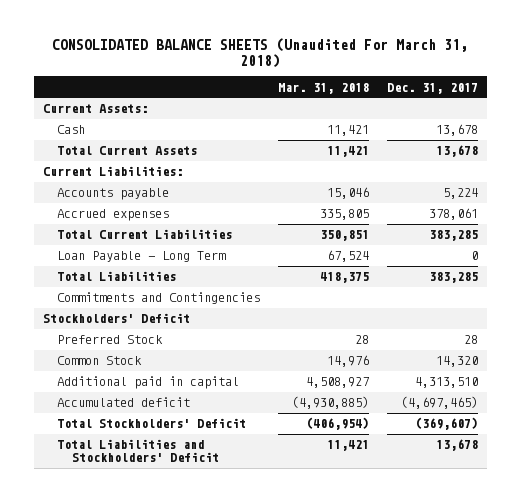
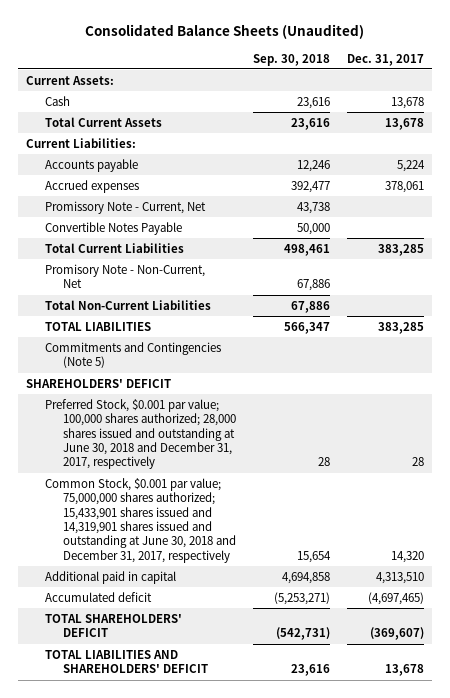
[52,38,469,69] CONSOLIDATED BALANCE SHEETS (Unaudited For March 31, 2018) -> [85,24,365,40] Consolidated Balance Sheets (Unaudited)
[278,82,370,94] Mar. 31, 2018 -> none
none -> [252,53,330,66] Sep. 30, 2018
none -> [44,200,206,214] Promissory Note - Current, Net
none -> [44,221,182,235] Convertible Notes Payable
[57,251,227,263] Loan Payable - Long Term -> none
none -> [44,263,205,289] Promisory Note - Non-Current, Net
none -> [44,299,211,310] Total Non-Current Liabilities
[57,271,177,282] Total Liabilities -> [44,321,151,331] TOTAL LIABILITIES
[57,292,261,305] Commitments and Contingencies -> [44,341,221,369] Commitments and Contingencies (Note 5)
[42,313,190,324] Stockholders' Deficit -> [26,378,172,388] SHAREHOLDERS' DEFICIT
[57,335,164,345] Preferred Stock -> [44,398,237,470] Preferred Stock, $0.001 par value; 100,000 shares authorized; 28,000 shares issued and outstanding at June 30, 2018 and December 31, 2017, respectively
[57,356,143,366] Common Stock -> [44,477,237,563] Common Stock, $0.001 par value; 75,000,000 shares authorized; 15,433,901 shares issued and 14,319,901 shares issued and outstanding at June 30, 2018 and December 31, 2017, respectively
[57,418,247,429] Total Stockholders' Deficit -> [44,613,182,638] TOTAL SHAREHOLDERS' DEFICIT
[57,439,219,463] Total Liabilities and Stockholders' Deficit -> [44,649,209,674] TOTAL LIABILITIES AND SHAREHOLDERS' DEFICIT

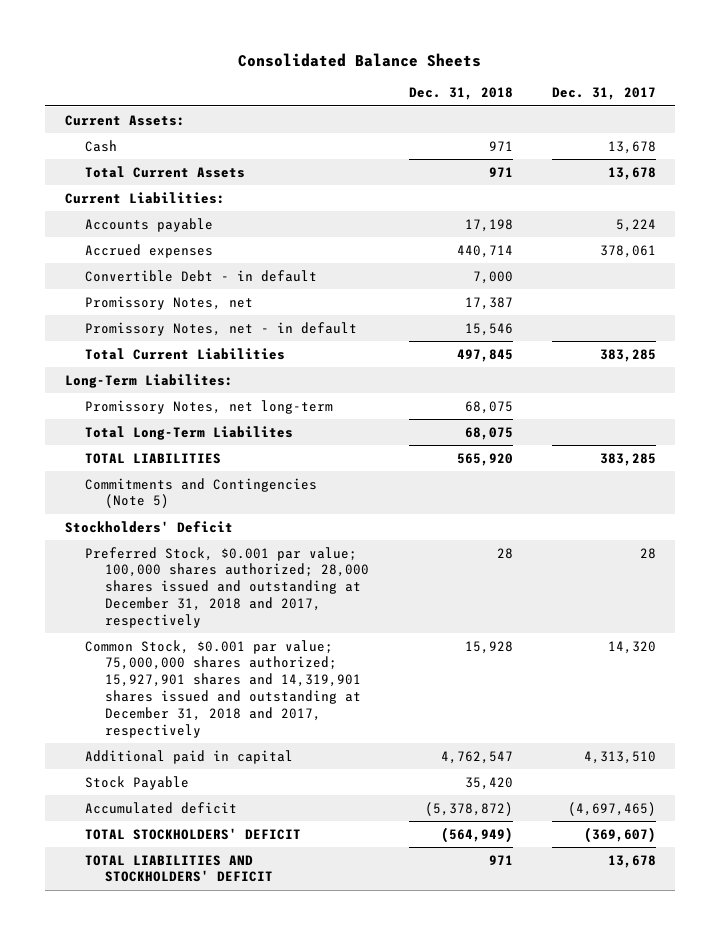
[85,24,365,40] Consolidated Balance Sheets (Unaudited) -> [238,53,482,68] Consolidated Balance Sheets
[252,53,330,66] Sep. 30, 2018 -> none
none -> [408,87,513,101] Dec. 31, 2018
[44,221,182,235] Convertible Notes Payable -> none
none -> [85,269,318,282] Convertible Debt - in default
[44,200,206,214] Promissory Note - Current, Net -> [85,295,254,310] Promissory Notes, net
none -> [85,321,358,336] Promissory Notes, net - in default
none -> [65,373,234,388] Long-Term Liabilites:
[44,263,205,289] Promisory Note - Non-Current, Net -> [85,399,334,414] Promissory Notes, net long-term
[44,299,211,310] Total Non-Current Liabilities -> [85,425,294,440] Total Long-Term Liabilites
[26,378,172,388] SHAREHOLDERS' DEFICIT -> [65,520,234,533] Stockholders' Deficit
[44,398,237,470] Preferred Stock, $0.001 par value; 100,000 shares authorized; 28,000 shares issued and outstanding at June 30, 2018 and December 31, 2017, respectively -> [85,546,370,628] Preferred Stock, $0.001 par value; 100,000 shares authorized; 28,000 shares issued and outstanding at December 31, 2018 and 2017, respectively
[44,477,237,563] Common Stock, $0.001 par value; 75,000,000 shares authorized; 15,433,901 shares issued and 14,319,901 shares issued and outstanding at June 30, 2018 and December 31, 2017, respectively -> [85,639,362,738] Common Stock, $0.001 par value; 75,000,000 shares authorized; 15,927,901 shares and 14,319,901 shares issued and outstanding at December 31, 2018 and 2017, respectively
none -> [85,775,190,790] Stock Payable
[44,613,182,638] TOTAL SHAREHOLDERS' DEFICIT -> [85,827,302,840] TOTAL STOCKHOLDERS' DEFICIT
[44,649,209,674] TOTAL LIABILITIES AND SHAREHOLDERS' DEFICIT -> [85,854,274,883] TOTAL LIABILITIES AND STOCKHOLDERS' DEFICIT

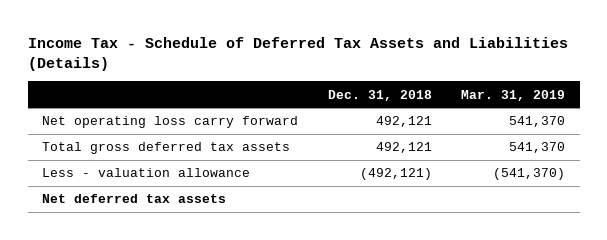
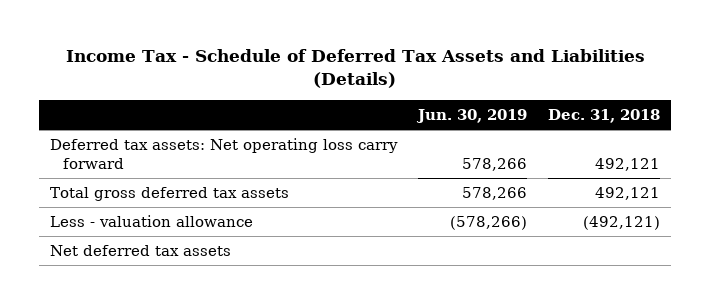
[461,89,566,101] Mar. 31, 2019 -> none
none -> [416,109,528,124] Jun. 30, 2019
[42,116,299,129] Net operating loss carry forward -> [49,137,398,169] Deferred tax assets: Net operating loss carry forward

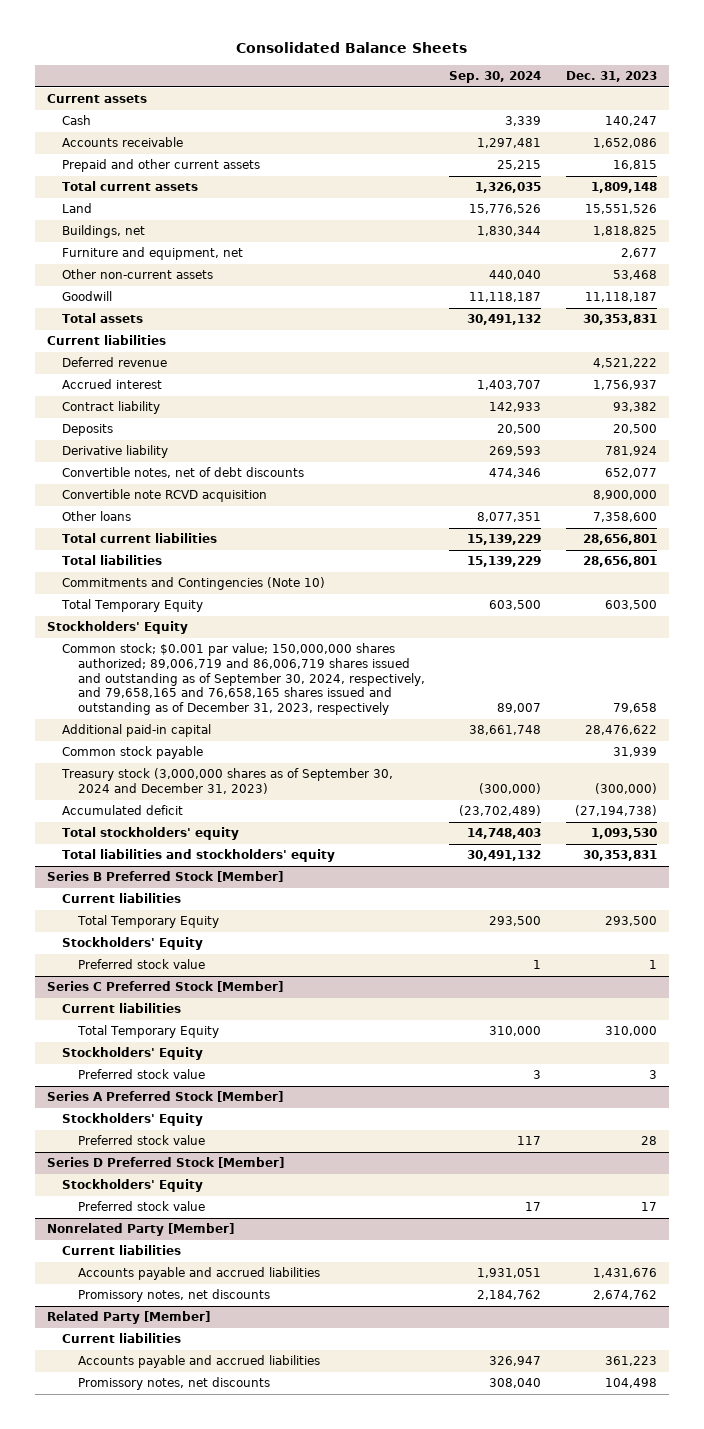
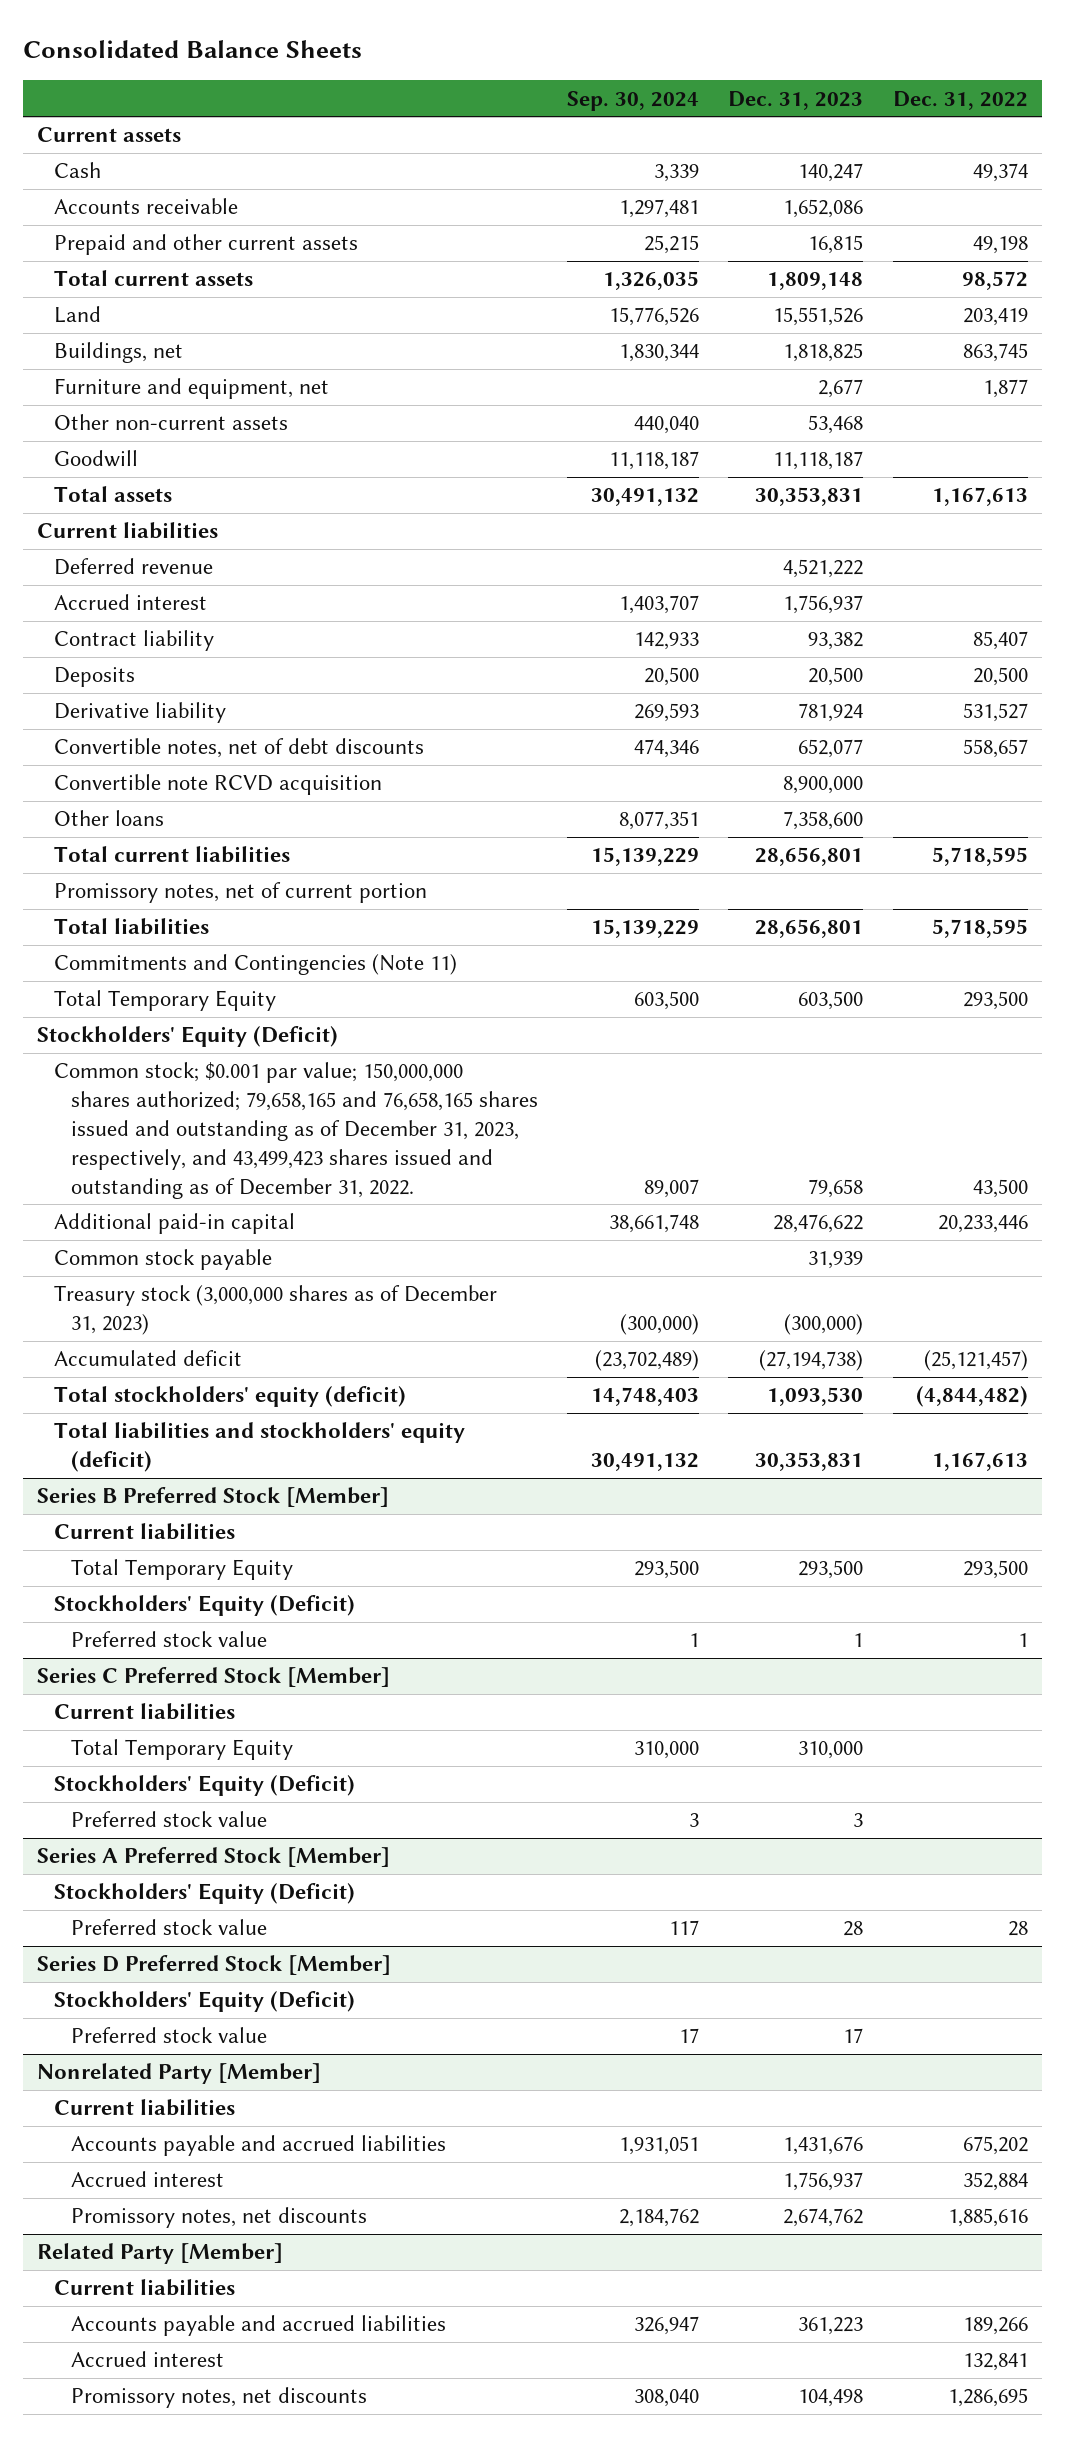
none -> [892,90,1028,110] Dec. 31, 2022
none -> [53,882,427,904] Promissory notes, net of current portion
[62,577,326,591] Commitments and Contingencies (Note 10) -> [53,954,457,976] Commitments and Contingencies (Note 11)
[46,621,188,635] Stockholders' Equity -> [37,1026,339,1048] Stockholders' Equity (Deficit)
[62,643,426,716] Common stock; $0.001 par value; 150,000,000 shares authorized; 89,006,719 and 86,006,719 shares issued and outstanding as of September 30, 2024, respectively, and 79,658,165 and 76,658,165 shares issued and outstanding as of December 31, 2023, respectively -> [53,1062,538,1199] Common stock; $0.001 par value; 150,000,000 shares authorized; 79,658,165 and 76,658,165 shares issued and outstanding as of December 31, 2023, respectively, and 43,499,423 shares issued and outstanding as of December 31, 2022.
[61,768,394,794] Treasury stock (3,000,000 shares as of September 30, 2024 and December 31, 2023) -> [53,1285,497,1336] Treasury stock (3,000,000 shares as of December 31, 2023)
[62,827,240,841] Total stockholders' equity -> [53,1386,406,1408] Total stockholders' equity (deficit)
[62,849,336,863] Total liabilities and stockholders' equity -> [53,1422,465,1473] Total liabilities and stockholders' equity (deficit)
[62,937,204,951] Stockholders' Equity -> [53,1595,355,1617] Stockholders' Equity (Deficit)
[62,1047,204,1061] Stockholders' Equity -> [53,1775,355,1797] Stockholders' Equity (Deficit)
[62,1113,204,1127] Stockholders' Equity -> [53,1883,355,1905] Stockholders' Equity (Deficit)
[62,1179,204,1193] Stockholders' Equity -> [53,1991,355,2013] Stockholders' Equity (Deficit)
none -> [70,2171,224,2188] Accrued interest
none -> [70,2351,224,2368] Accrued interest

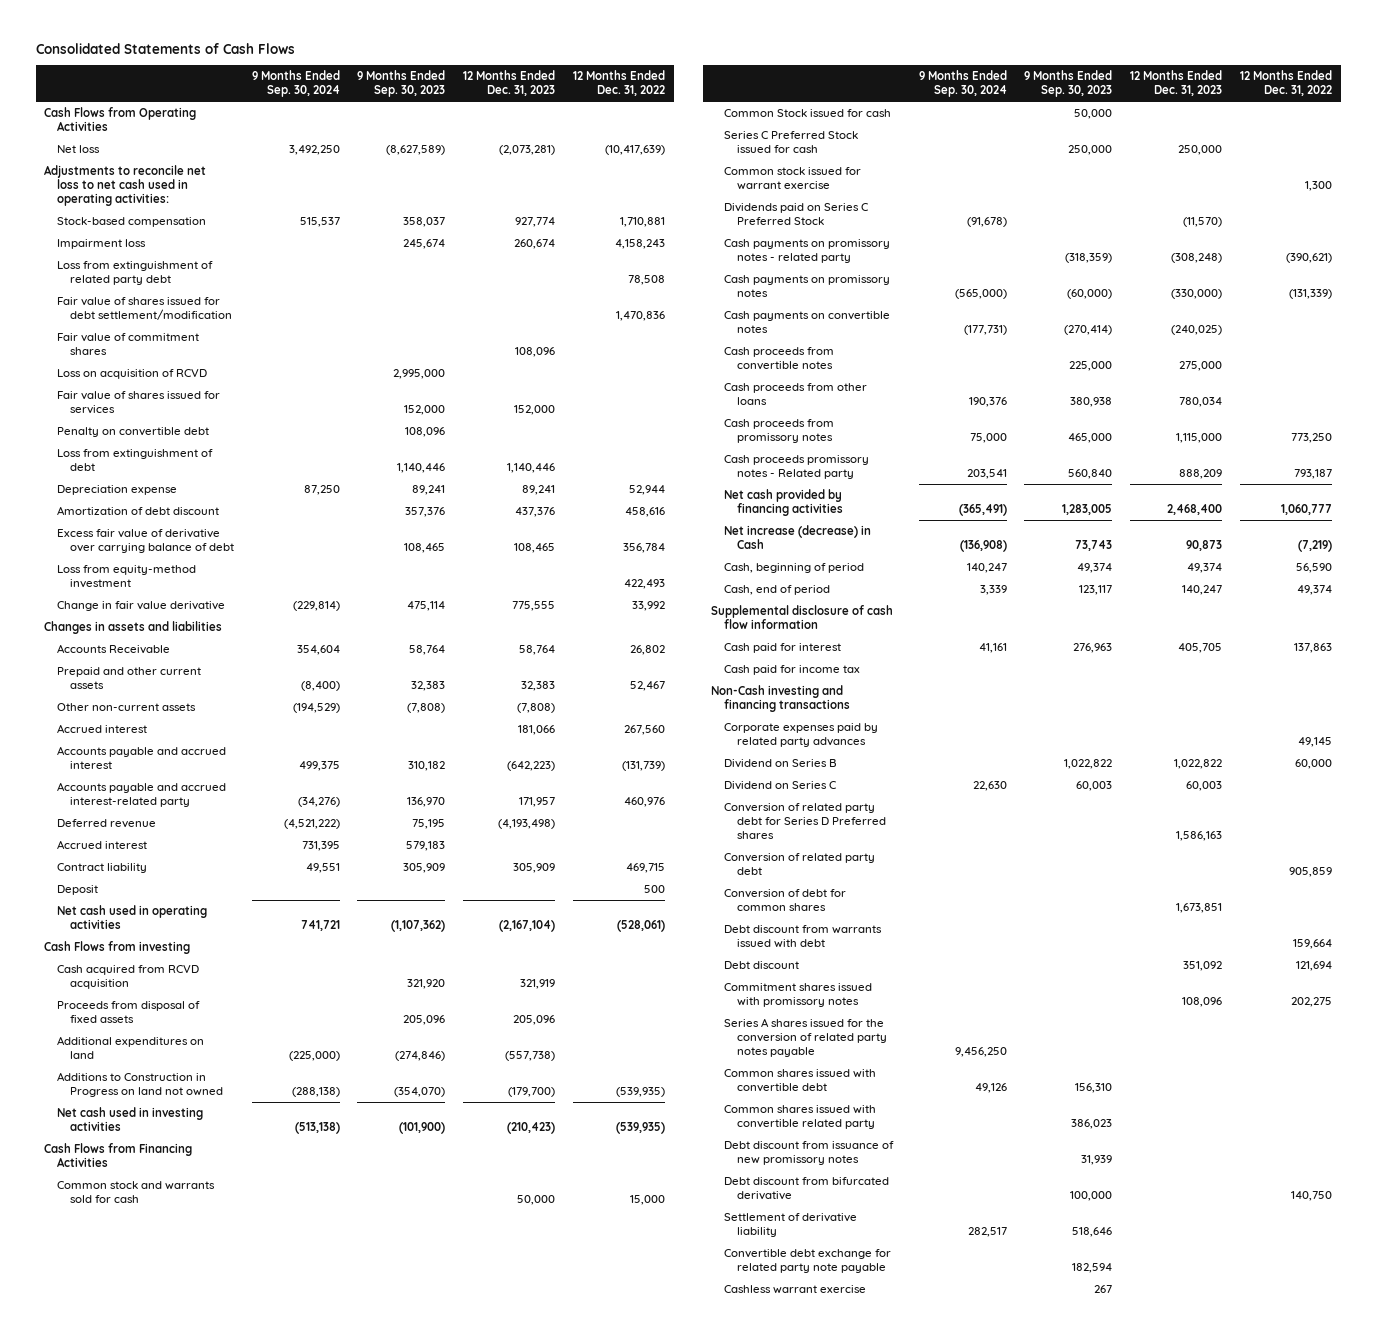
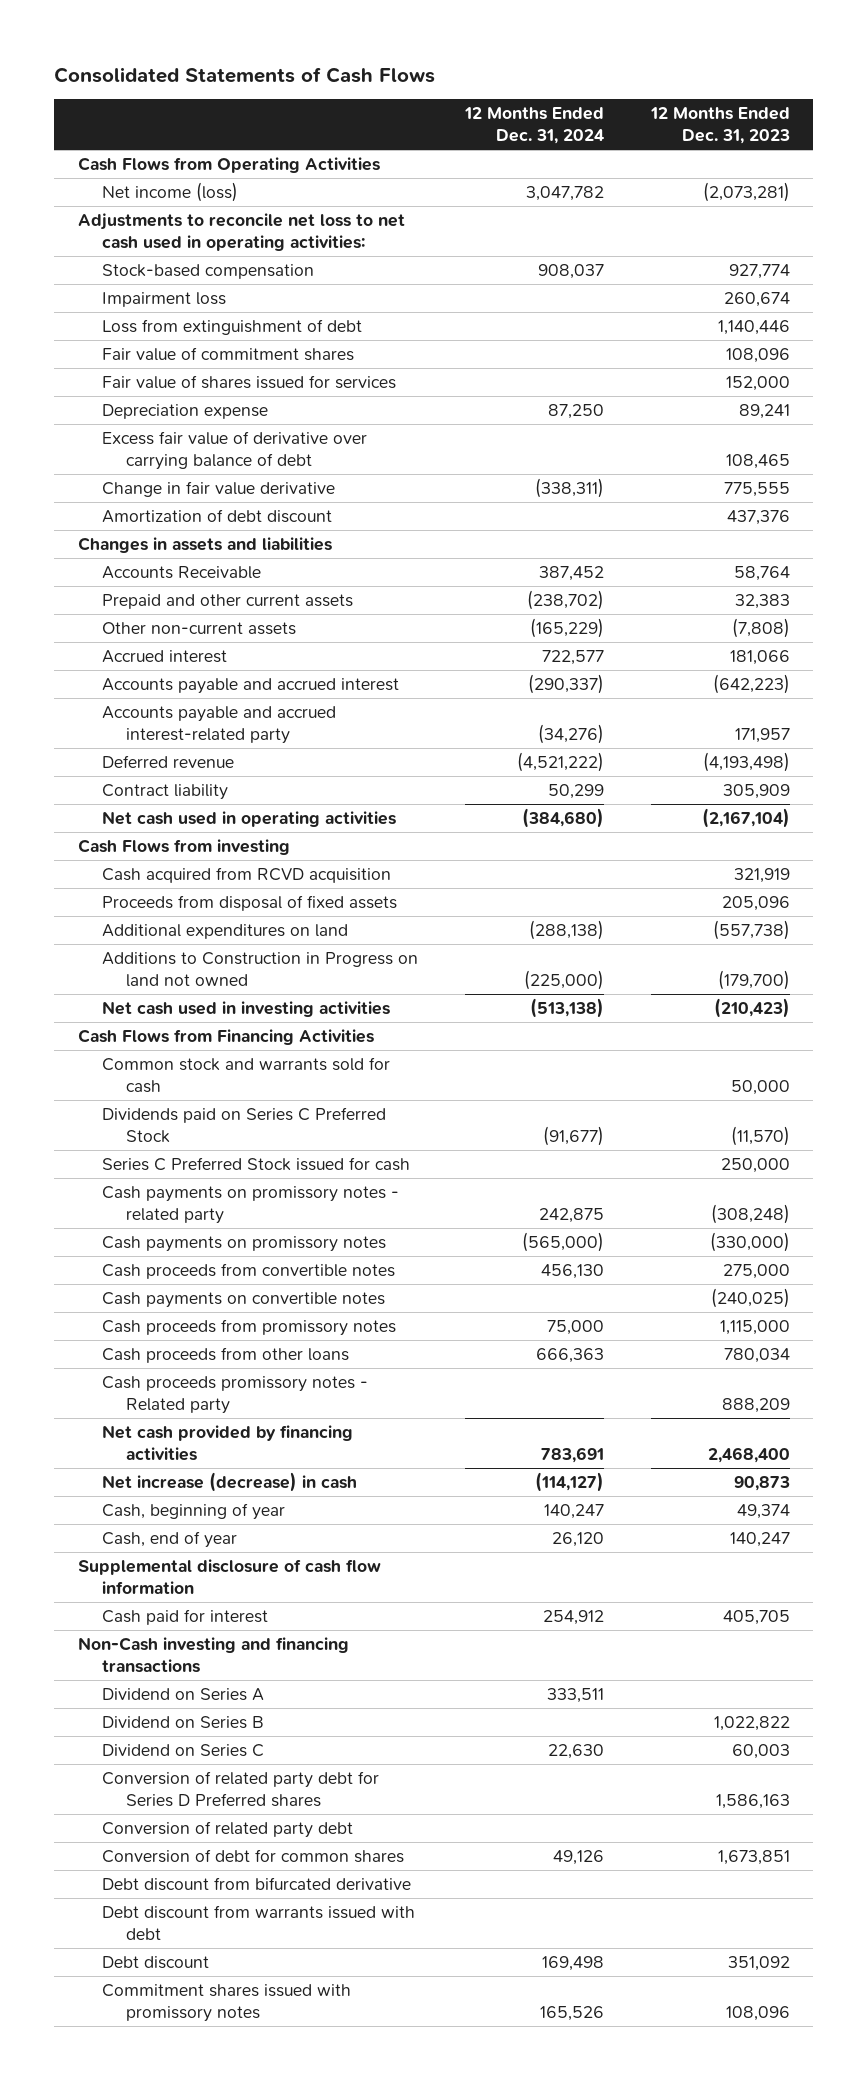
[251,70,340,98] 9 Months Ended Sep. 30, 2024 -> none
[357,70,446,98] 9 Months Ended Sep. 30, 2023 -> none
[572,70,665,97] 12 Months Ended Dec. 31, 2022 -> none
none -> [463,107,604,145] 12 Months Ended Dec. 31, 2024
[57,145,101,154] Net loss -> [101,181,238,202] Net income (loss)
[57,261,214,285] Loss from extinguishment of related party debt -> none
[57,297,233,320] Fair value of shares issued for debt settlement/modification -> none
[57,449,214,471] Loss from extinguishment of debt -> [101,318,362,335] Loss from extinguishment of debt
[57,369,208,380] Loss on acquisition of RCVD -> none
[57,427,210,438] Penalty on convertible debt -> none
[57,565,197,588] Loss from equity-method investment -> none
[57,506,220,516] Amortization of debt discount -> [101,508,332,523] Amortization of debt discount
[57,840,148,850] Accrued interest -> none
[57,885,99,896] Deposit -> none
[724,109,892,118] Common Stock issued for cash -> none
[724,167,862,190] Common stock issued for warrant exercise -> none
[724,131,859,153] Series C Preferred Stock issued for cash -> [101,1156,410,1171] Series C Preferred Stock issued for cash
[724,311,891,333] Cash payments on convertible notes -> [101,1291,385,1308] Cash payments on convertible notes
[724,383,868,405] Cash proceeds from other loans -> [101,1346,349,1363] Cash proceeds from other loans
[724,525,872,549] Net increase (decrease) in Cash -> [101,1471,357,1492] Net increase (decrease) in cash
[724,563,865,574] Cash, beginning of period -> [101,1502,285,1520] Cash, beginning of year
[724,585,831,596] Cash, end of period -> [101,1530,237,1548] Cash, end of year
[724,665,861,676] Cash paid for income tax -> none
[724,723,879,747] Corporate expenses paid by related party advances -> none
none -> [101,1687,264,1701] Dividend on Series A
[724,1177,890,1200] Debt discount from bifurcated derivative -> [101,1876,411,1891] Debt discount from bifurcated derivative
[724,1018,888,1057] Series A shares issued for the conversion of related party notes payable -> none
[724,1069,877,1092] Common shares issued with convertible debt -> none
[724,1105,877,1129] Common shares issued with convertible related party -> none
[724,1141,895,1165] Debt discount from issuance of new promissory notes -> none
[724,1213,858,1237] Settlement of derivative liability -> none
[724,1249,892,1273] Convertible debt exchange for related party note payable -> none
[724,1285,867,1295] Cashless warrant exercise -> none

